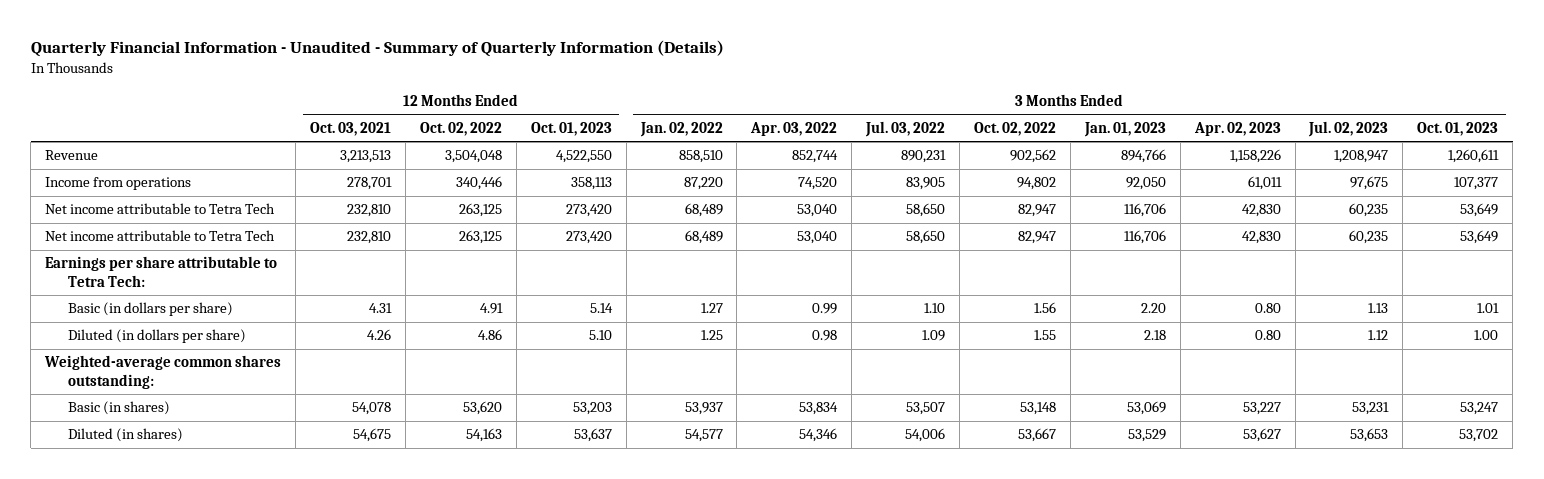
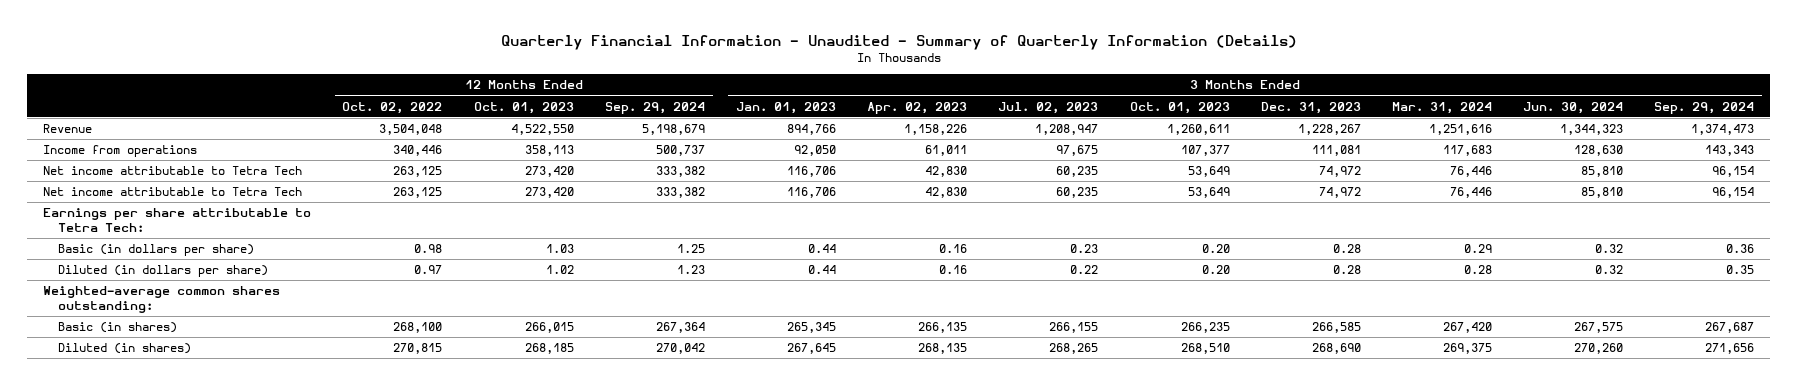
[310,121,392,136] Oct. 03, 2021 -> none
[639,121,723,137] Jan. 02, 2022 -> none
[750,121,838,136] Apr. 03, 2022 -> none
[865,120,946,137] Jul. 03, 2022 -> none
[974,121,1057,136] Oct. 02, 2022 -> none
none -> [604,101,705,114] Sep. 29, 2024
none -> [1260,101,1361,114] Dec. 31, 2023
none -> [1391,101,1492,114] Mar. 31, 2024
none -> [1523,101,1624,114] Jun. 30, 2024
none -> [1654,101,1755,114] Sep. 29, 2024
[479,303,503,315] 4.91 -> [414,244,443,254] 0.98
[589,303,613,314] 5.14 -> [545,244,574,254] 1.03
[1140,303,1166,314] 2.20 -> [807,244,836,254] 0.44
[1254,303,1281,314] 0.80 -> [939,244,968,254] 0.16
[1368,303,1389,314] 1.13 -> [1070,244,1099,254] 0.23
[1477,303,1500,314] 1.01 -> [1201,244,1230,254] 0.20
[477,329,502,341] 4.86 -> [414,265,443,275] 0.97
[588,330,612,341] 5.10 -> [545,265,574,275] 1.02
[1143,330,1166,341] 2.18 -> [807,265,836,275] 0.44
[1254,330,1281,341] 0.80 -> [939,265,968,275] 0.16
[1368,330,1389,341] 1.12 -> [1070,265,1099,275] 0.22
[1474,330,1499,341] 1.00 -> [1201,265,1230,275] 0.20
[462,401,502,416] 53,620 -> [393,322,443,334] 268,100
[572,402,612,416] 53,203 -> [524,322,574,334] 266,015
[1126,401,1166,416] 53,069 -> [786,322,836,334] 265,345
[1242,402,1281,416] 53,227 -> [918,322,968,334] 266,135
[1352,402,1390,416] 53,231 -> [1049,322,1099,334] 266,155
[1460,402,1499,416] 53,247 -> [1180,322,1230,334] 266,235
[465,428,502,443] 54,163 -> [393,343,443,355] 270,815
[573,428,612,443] 53,637 -> [524,343,574,355] 268,185
[1127,429,1166,443] 53,529 -> [786,343,836,355] 267,645
[1242,428,1281,443] 53,627 -> [918,343,968,355] 268,135
[1350,428,1389,443] 53,653 -> [1049,343,1099,355] 268,265
[1459,429,1499,443] 53,702 -> [1180,343,1230,355] 268,510

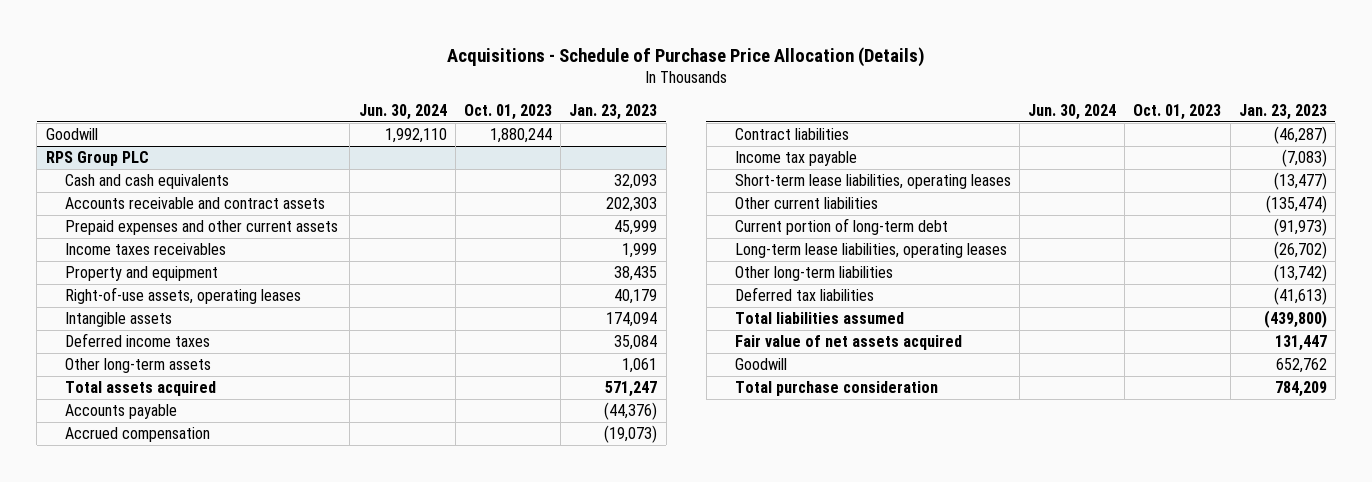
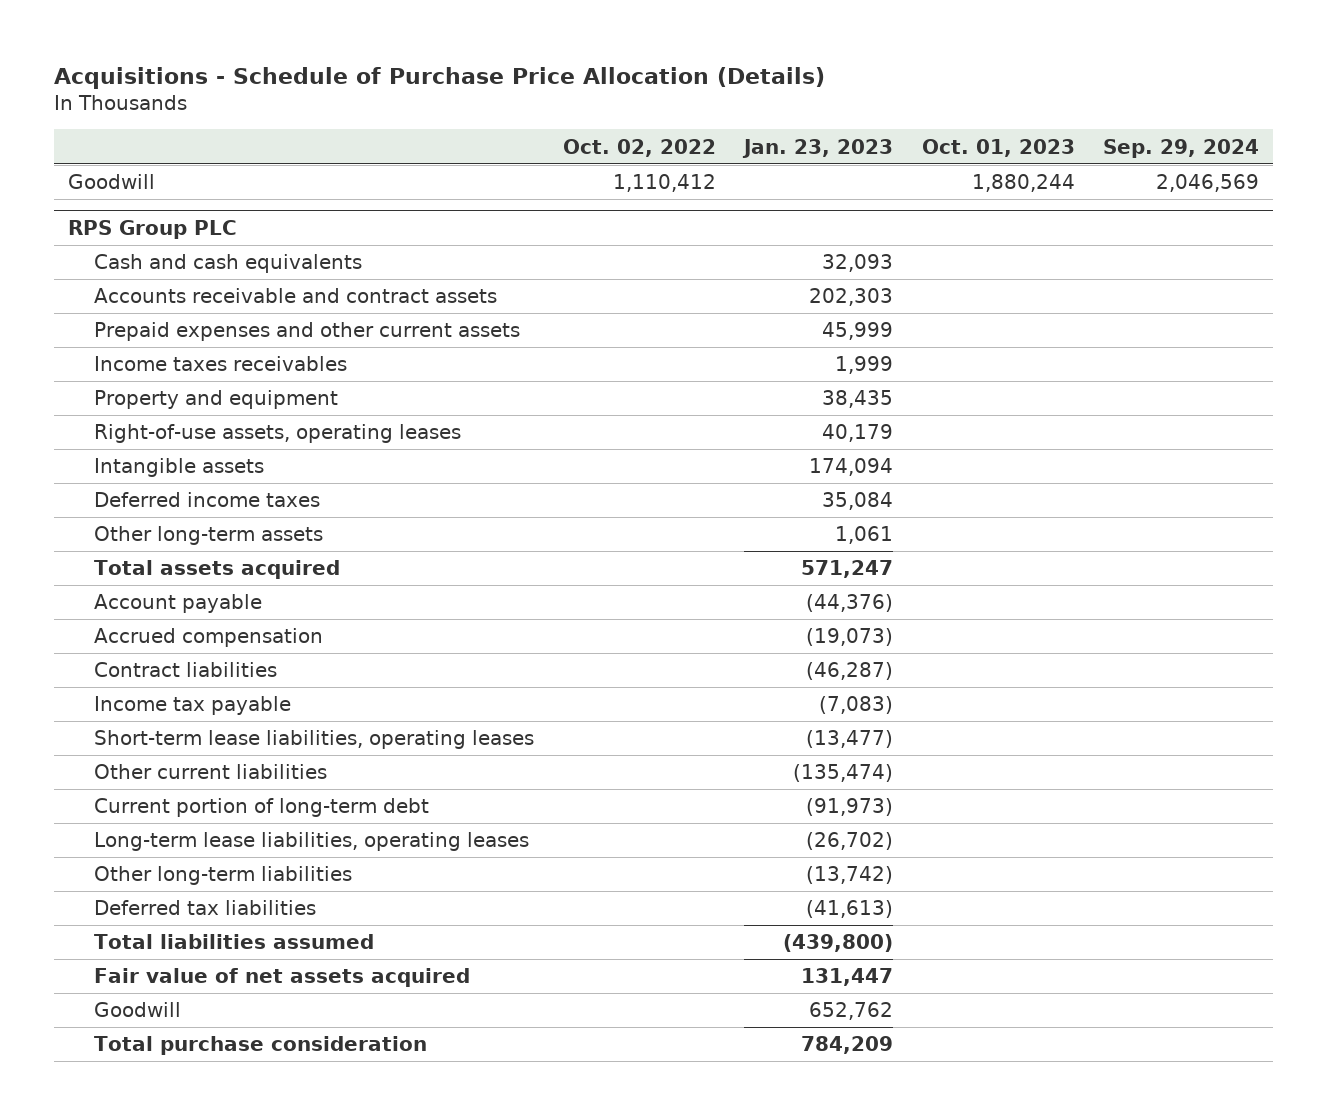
[358,104,447,121] Jun. 30, 2024 -> none
none -> [562,138,716,157] Oct. 02, 2022
none -> [1103,138,1260,158] Sep. 29, 2024
[65,404,178,420] Accounts payable -> [94,594,263,614] Account payable

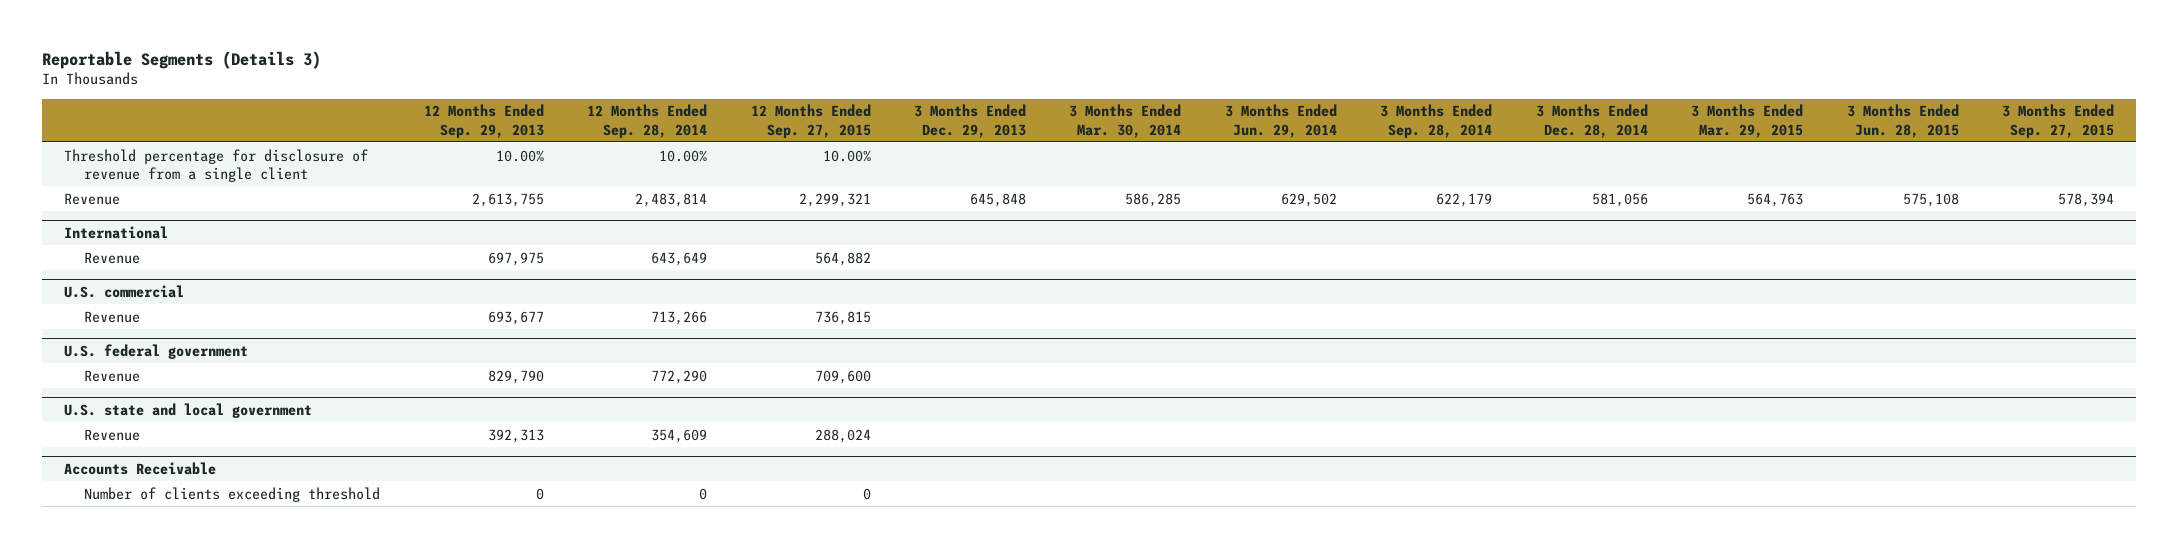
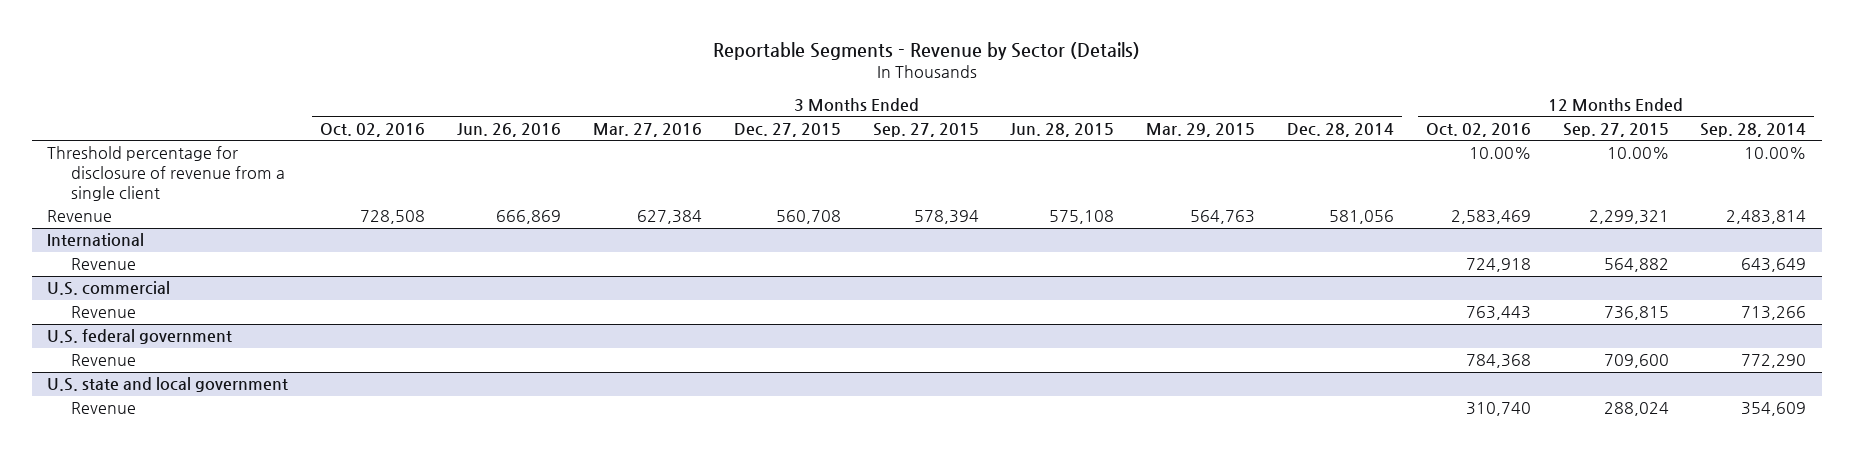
[42,50,322,69] Reportable Segments (Details 3) -> [712,41,1140,60] Reportable Segments - Revenue by Sector (Details)
[423,104,544,138] 12 Months Ended Sep. 29, 2013 -> none
[913,104,1026,138] 3 Months Ended Dec. 29, 2013 -> none
[1069,104,1182,138] 3 Months Ended Mar. 30, 2014 -> none
[1224,104,1337,138] 3 Months Ended Jun. 29, 2014 -> none
[1380,104,1493,138] 3 Months Ended Sep. 28, 2014 -> none
none -> [320,122,426,137] Oct. 02, 2016
none -> [457,122,562,137] Jun. 26, 2016
none -> [592,122,702,137] Mar. 27, 2016
none -> [733,122,841,137] Dec. 27, 2015
none -> [1425,122,1531,137] Oct. 02, 2016
[63,461,216,475] Accounts Receivable -> none
[84,486,381,502] Number of clients exceeding threshold -> none

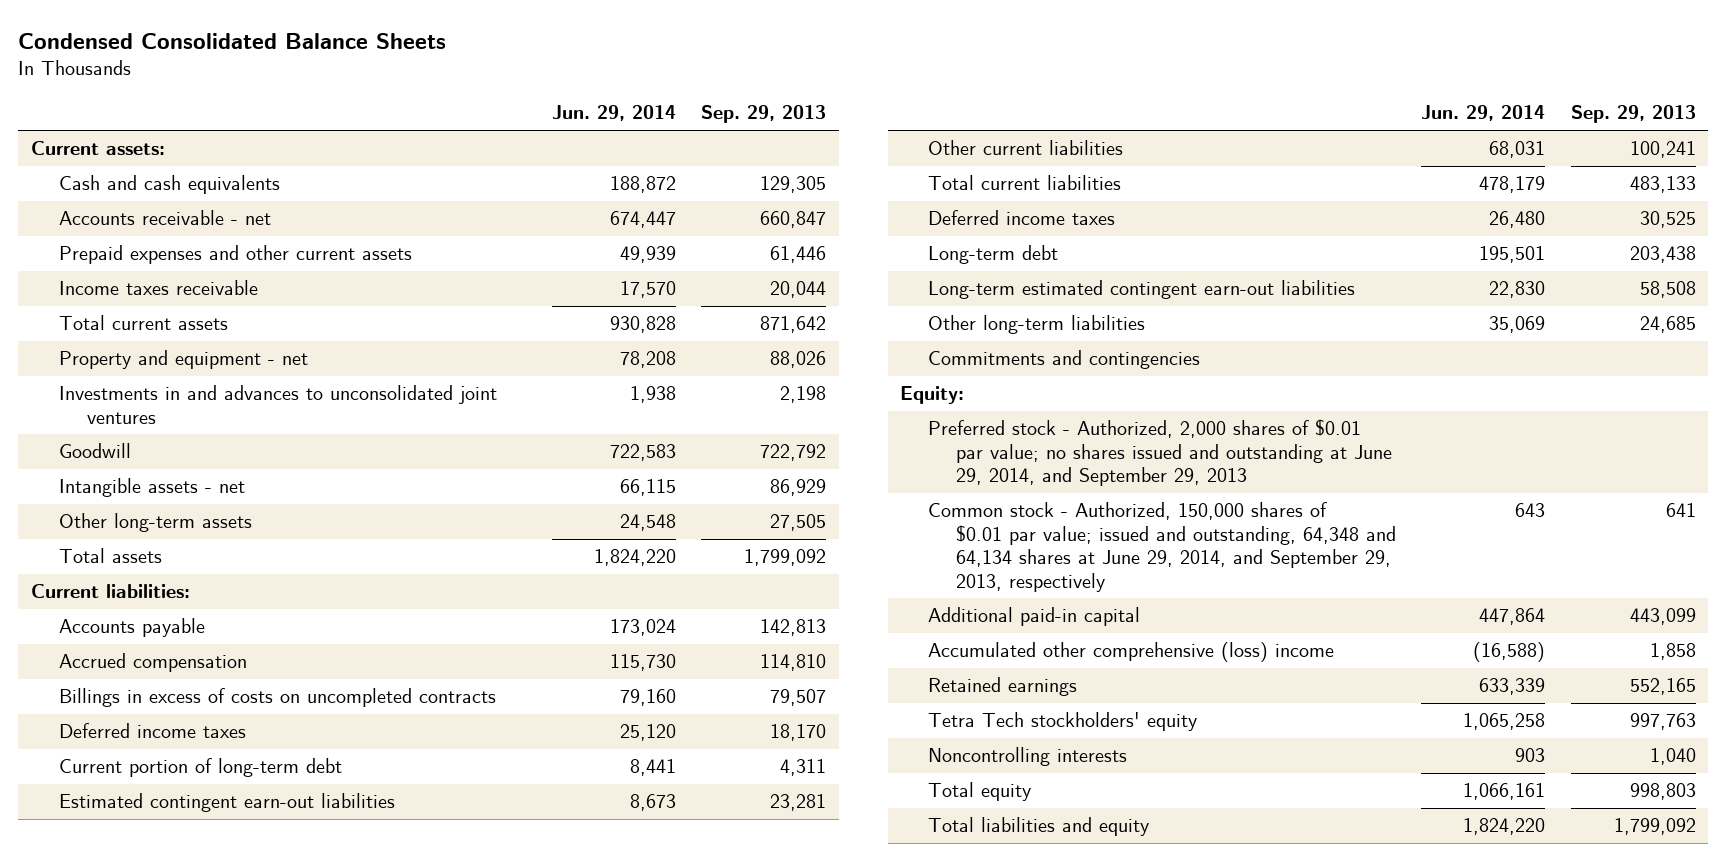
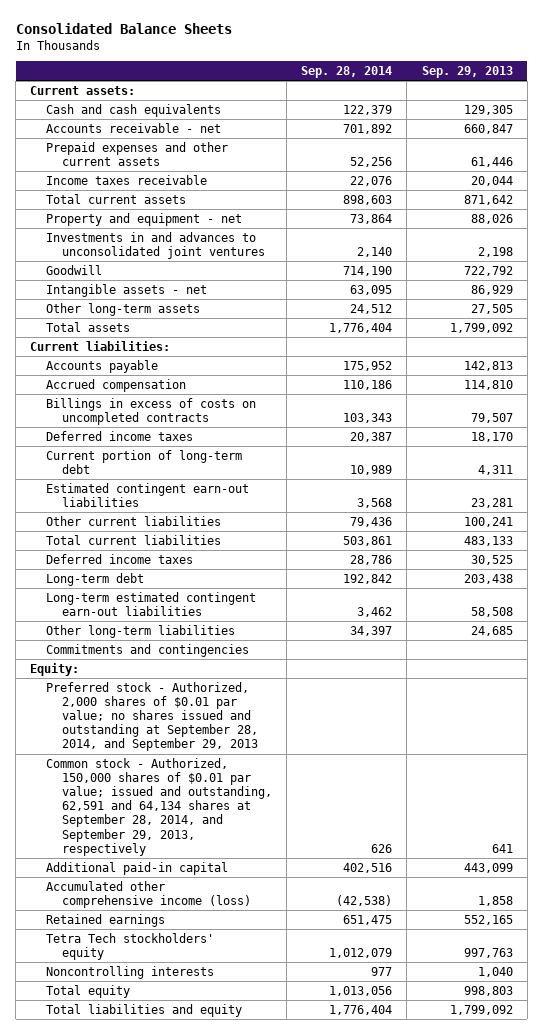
[18,32,447,49] Condensed Consolidated Balance Sheets -> [15,22,232,34] Consolidated Balance Sheets
[551,105,676,122] Jun. 29, 2014 -> none
none -> [301,66,393,79] Sep. 28, 2014
[928,419,1393,487] Preferred stock - Authorized, 2,000 shares of $0.01 par value; no shares issued and outstanding at June 29, 2014, and September 29, 2013 -> [46,681,258,752] Preferred stock - Authorized, 2,000 shares of $0.01 par value; no shares issued and outstanding at September 28, 2014, and September 29, 2013
[928,502,1397,592] Common stock - Authorized, 150,000 shares of $0.01 par value; issued and outstanding, 64,348 and 64,134 shares at June 29, 2014, and September 29, 2013, respectively -> [46,757,272,856] Common stock - Authorized, 150,000 shares of $0.01 par value; issued and outstanding, 62,591 and 64,134 shares at September 28, 2014, and September 29, 2013, respectively
[928,642,1335,663] Accumulated other comprehensive (loss) income -> [46,880,251,908] Accumulated other comprehensive income (loss)

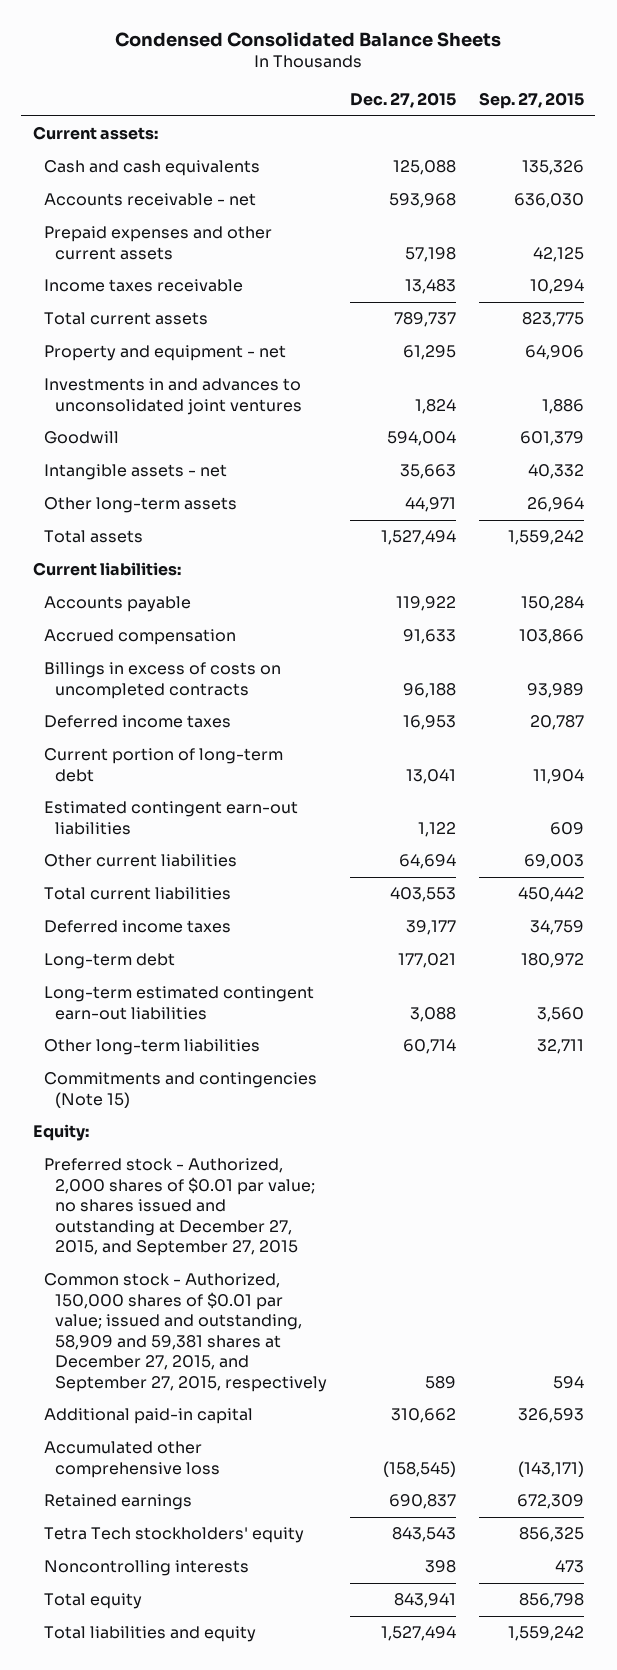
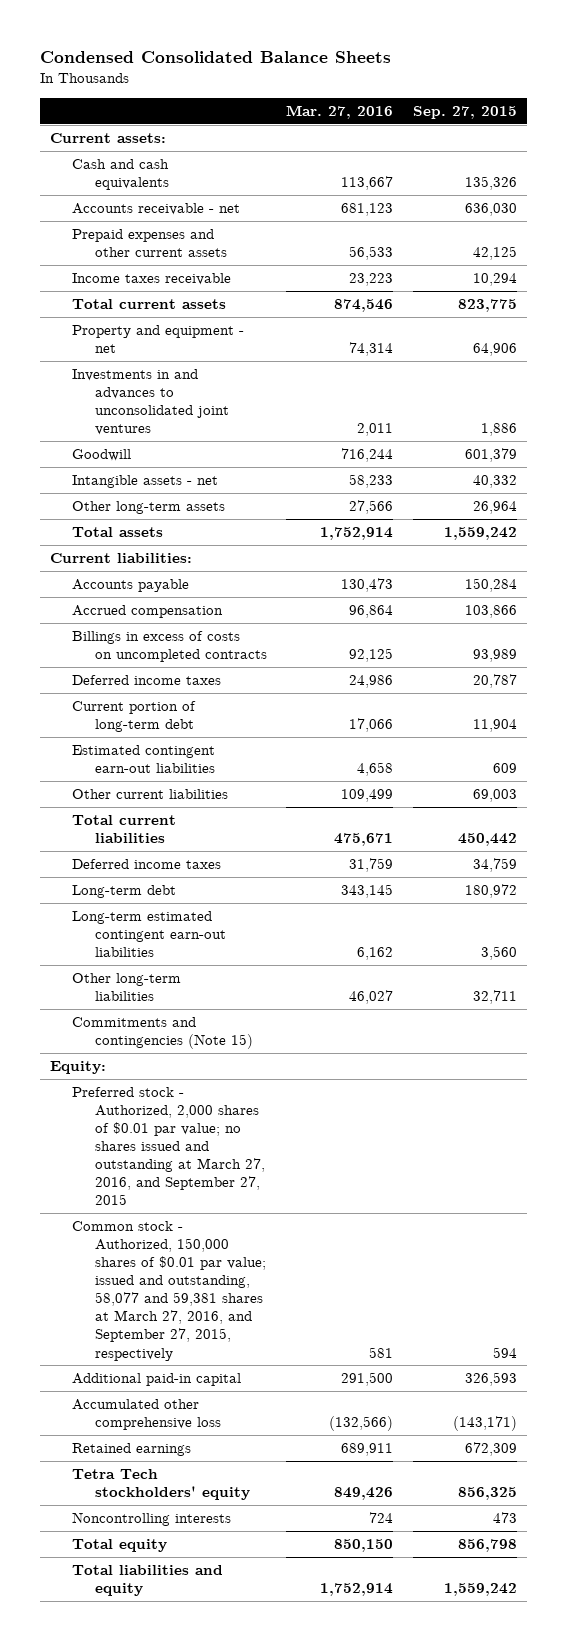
[350,92,457,109] Dec. 27, 2015 -> none
none -> [286,104,394,119] Mar. 27, 2016
[43,1158,316,1257] Preferred stock - Authorized, 2,000 shares of $0.01 par value; no shares issued and outstanding at December 27, 2015, and September 27, 2015 -> [72,1086,265,1206] Preferred stock - Authorized, 2,000 shares of $0.01 par value; no shares issued and outstanding at March 27, 2016, and September 27, 2015
[43,1273,328,1392] Common stock - Authorized, 150,000 shares of $0.01 par value; issued and outstanding, 58,909 and 59,381 shares at December 27, 2015, and September 27, 2015, respectively -> [72,1220,266,1361] Common stock - Authorized, 150,000 shares of $0.01 par value; issued and outstanding, 58,077 and 59,381 shares at March 27, 2016, and September 27, 2015, respectively

